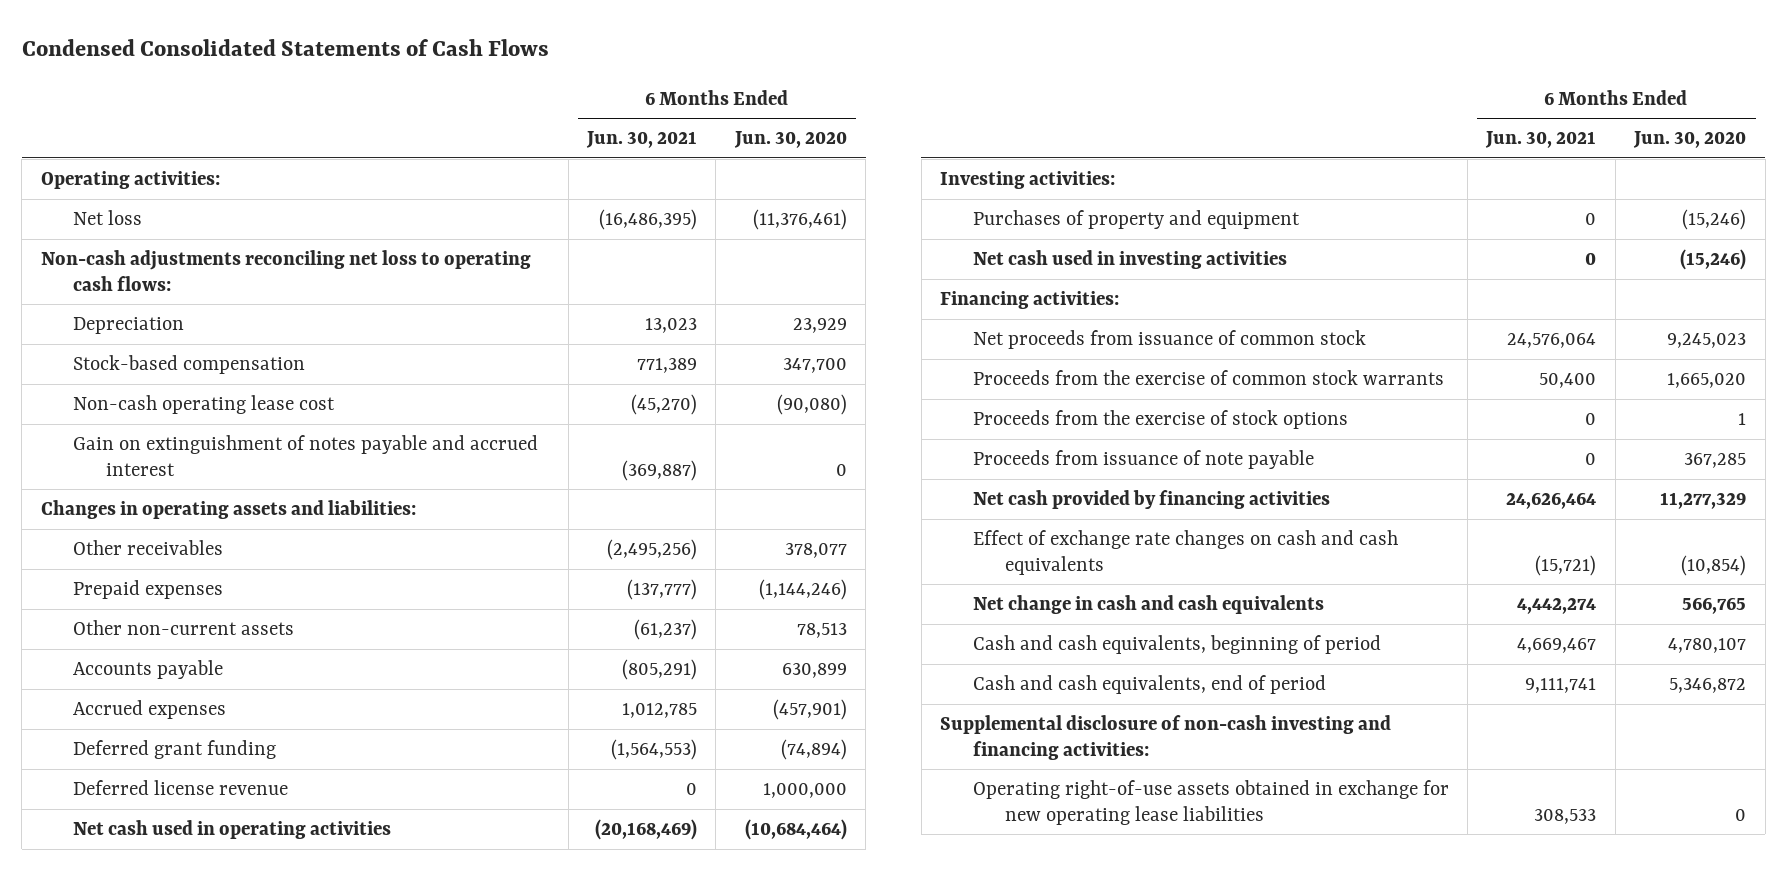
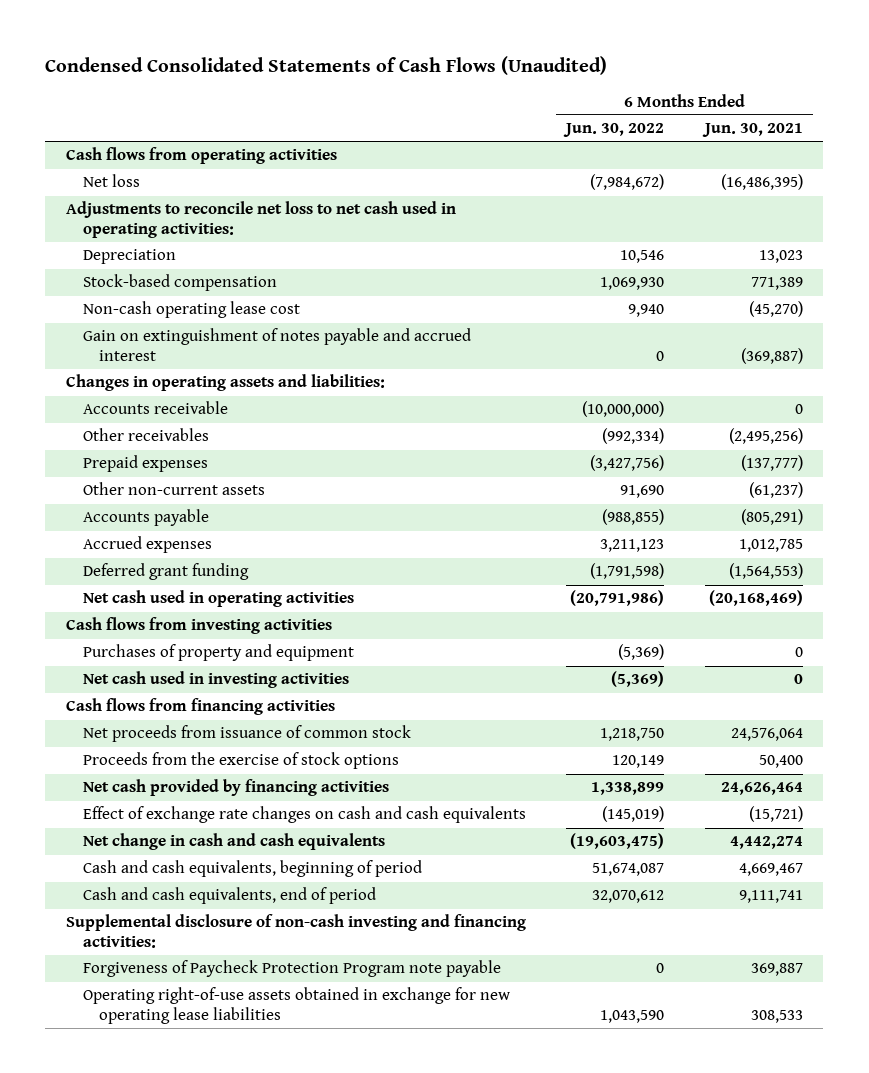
[21,39,549,57] Condensed Consolidated Statements of Cash Flows -> [45,55,608,75] Condensed Consolidated Statements of Cash Flows (Unaudited)
[733,131,847,149] Jun. 30, 2020 -> none
none -> [563,123,665,138] Jun. 30, 2022
[40,171,220,190] Operating activities: -> [65,147,337,165] Cash flows from operating activities
[40,250,531,291] Non-cash adjustments reconciling net loss to operating cash flows: -> [65,201,456,239] Adjustments to reconcile net loss to net cash used in operating activities:
none -> [82,401,228,415] Accounts receivable
[73,780,289,796] Deferred license revenue -> none
[940,171,1116,190] Investing activities: -> [65,617,332,635] Cash flows from investing activities
[940,291,1120,310] Financing activities: -> [65,698,335,716] Cash flows from financing activities
[972,410,1348,430] Proceeds from the exercise of stock options -> none
[972,450,1314,470] Proceeds from issuance of note payable -> none
[972,370,1444,386] Proceeds from the exercise of common stock warrants -> [82,752,399,770] Proceeds from the exercise of stock options
none -> [82,960,501,978] Forgiveness of Paycheck Protection Program note payable

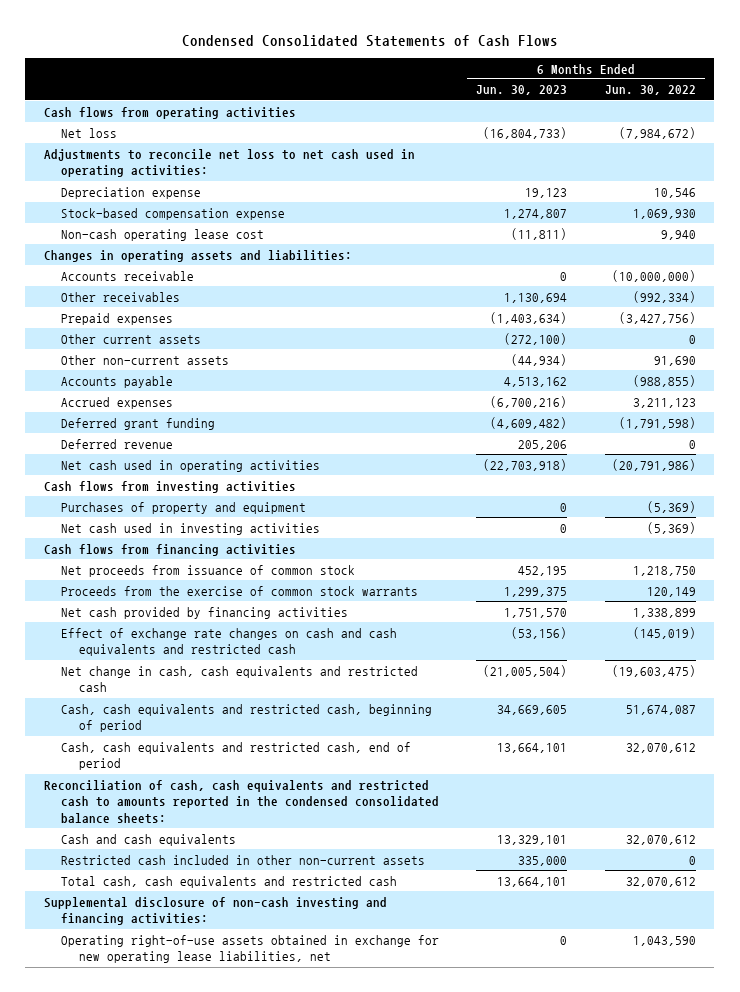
[45,55,608,75] Condensed Consolidated Statements of Cash Flows (Unaudited) -> [181,35,558,48] Condensed Consolidated Statements of Cash Flows
[702,123,804,138] Jun. 30, 2021 -> none
none -> [476,85,568,96] Jun. 30, 2023
[82,249,176,265] Depreciation -> [61,186,202,199] Depreciation expense
[82,274,277,292] Stock-based compensation -> [61,207,286,220] Stock-based compensation expense
[82,328,471,362] Gain on extinguishment of notes payable and accrued interest -> none
none -> [61,333,202,344] Other current assets
none -> [61,438,174,449] Deferred revenue
[82,752,399,770] Proceeds from the exercise of stock options -> [61,585,419,596] Proceeds from the exercise of common stock warrants
[82,806,526,824] Effect of exchange rate changes on cash and cash equivalents -> [61,627,398,657] Effect of exchange rate changes on cash and cash equivalents and restricted cash
[82,833,385,851] Net change in cash and cash equivalents -> [61,665,419,693] Net change in cash, cash equivalents and restricted cash
[82,860,422,878] Cash and cash equivalents, beginning of period -> [61,703,433,733] Cash, cash equivalents and restricted cash, beginning of period
[82,887,376,905] Cash and cash equivalents, end of period -> [61,741,412,771] Cash, cash equivalents and restricted cash, end of period
none -> [43,779,440,824] Reconciliation of cash, cash equivalents and restricted cash to amounts reported in the condensed consolidated balance sheets:
none -> [61,833,237,846] Cash and cash equivalents
none -> [61,854,426,865] Restricted cash included in other non-current assets
none -> [61,875,398,888] Total cash, cash equivalents and restricted cash
[82,960,501,978] Forgiveness of Paycheck Protection Program note payable -> none
[82,987,510,1025] Operating right-of-use assets obtained in exchange for new operating lease liabilities -> [61,934,440,964] Operating right-of-use assets obtained in exchange for new operating lease liabilities, net

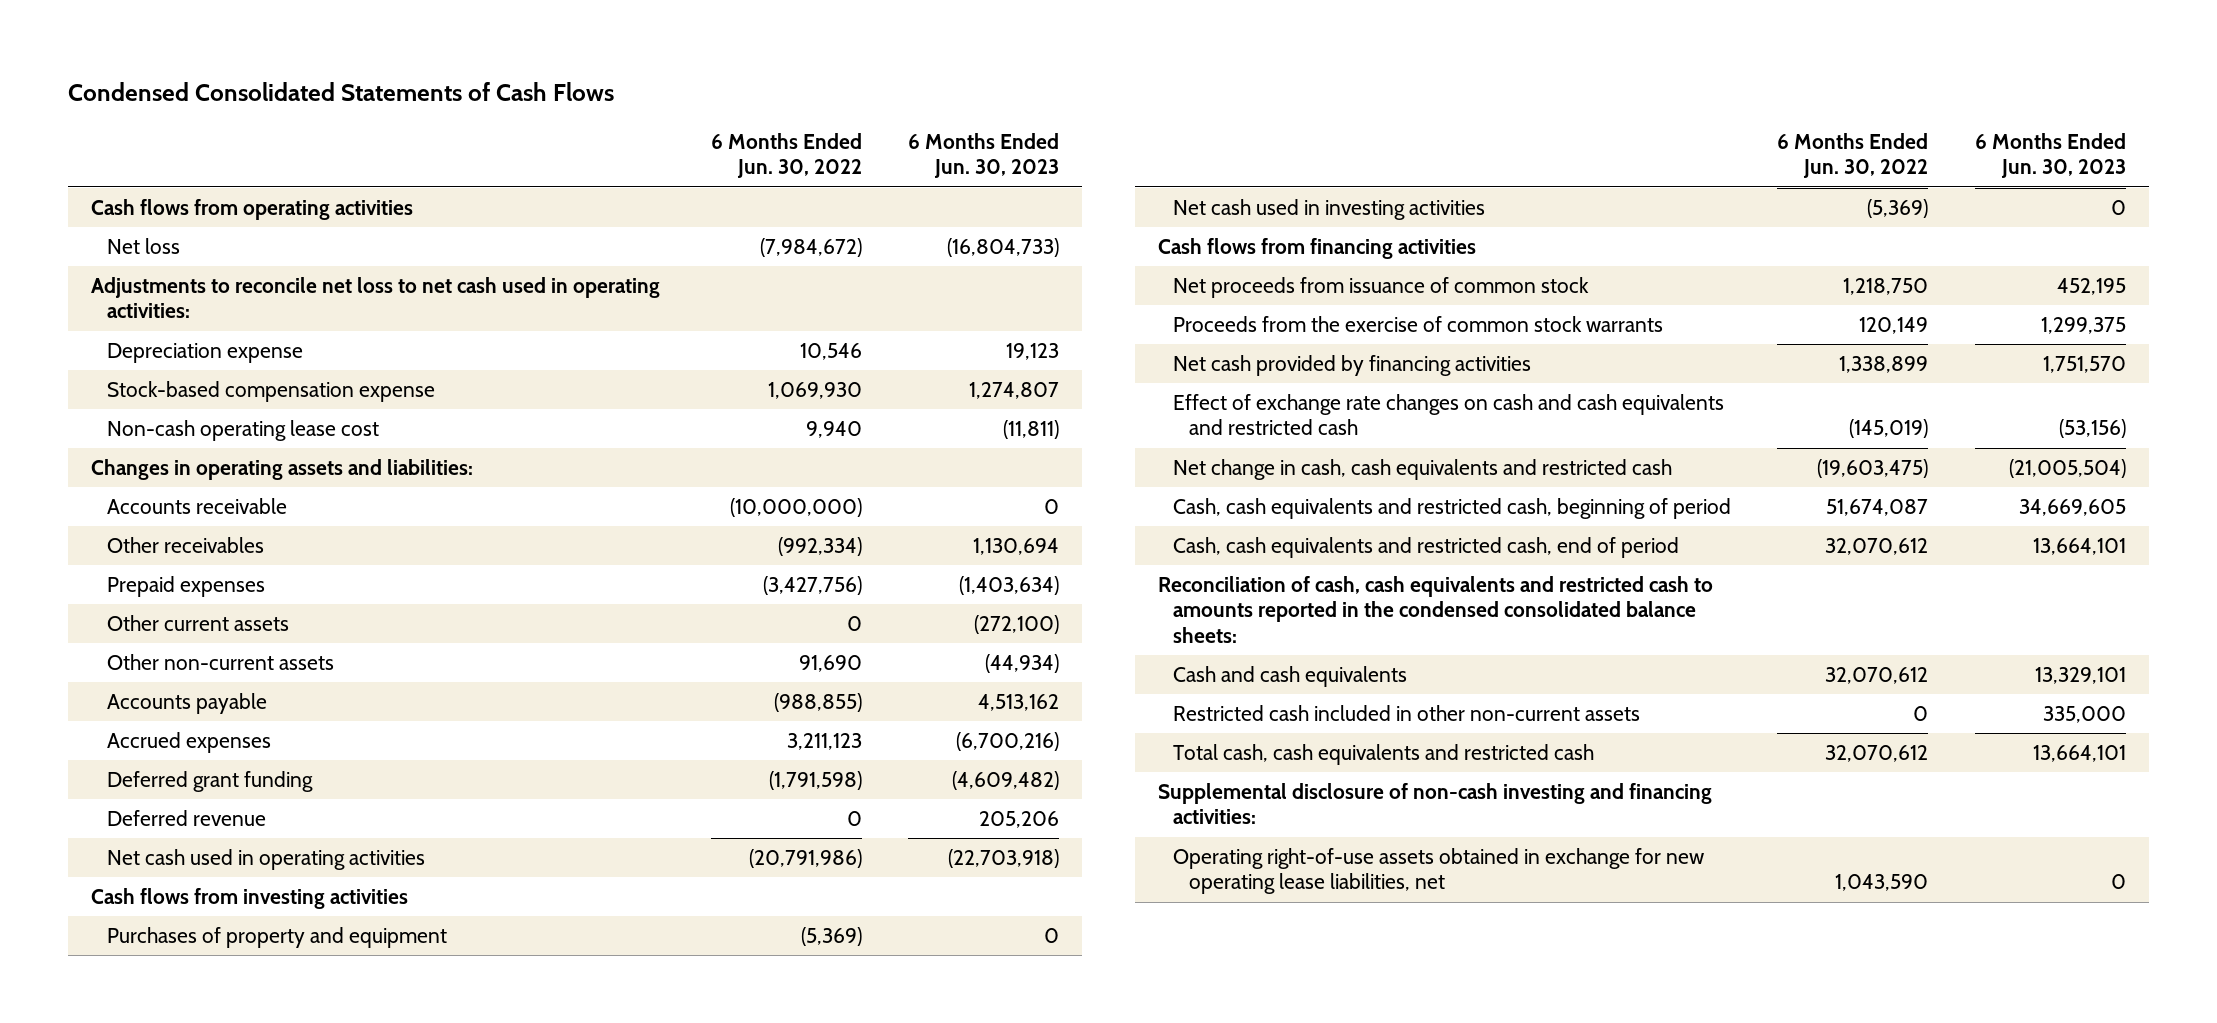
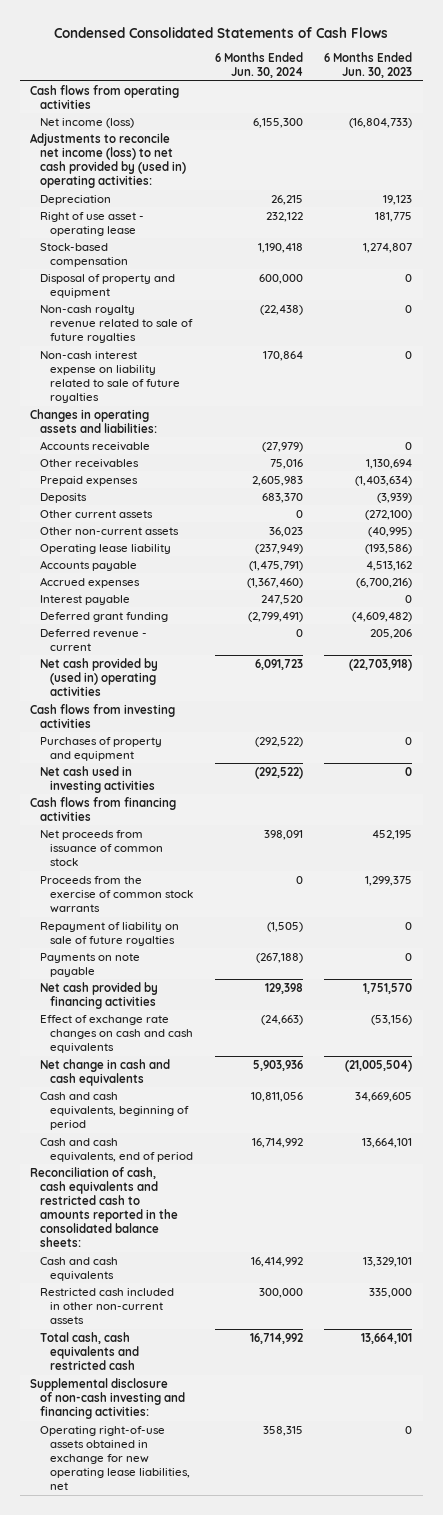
[710,132,862,179] 6 Months Ended Jun. 30, 2022 -> none
none -> [214,51,303,79] 6 Months Ended Jun. 30, 2024
[106,420,379,442] Non-cash operating lease cost -> none
[106,238,180,255] Net loss -> [40,117,135,128] Net income (loss)
[91,277,661,319] Adjustments to reconcile net loss to net cash used in operating activities: -> [30,132,187,189] Adjustments to reconcile net income (loss) to net cash provided by (used in) operating activities:
[106,343,303,364] Depreciation expense -> [40,194,112,205] Depreciation
none -> [40,211,145,236] Right of use asset - operating lease
[106,381,435,403] Stock-based compensation expense -> [40,242,128,267] Stock-based compensation
none -> [40,273,176,298] Disposal of property and equipment
none -> [40,304,193,344] Non-cash royalty revenue related to sale of future royalties
none -> [40,350,180,404] Non-cash interest expense on liability related to sale of future royalties
none -> [40,492,88,503] Deposits
[984,654,1059,674] (44,934) -> [368,526,413,537] (40,995)
none -> [40,543,172,554] Operating lease liability
none -> [40,594,131,605] Interest payable
[106,810,266,827] Deferred revenue -> [40,628,148,651] Deferred revenue - current
[106,849,425,871] Net cash used in operating activities -> [40,657,159,697] Net cash provided by (used in) operating activities
none -> [40,921,180,946] Repayment of liability on sale of future royalties
none -> [40,952,141,977] Payments on note payable
[1173,394,1725,436] Effect of exchange rate changes on cash and cash equivalents and restricted cash -> [40,1014,193,1054] Effect of exchange rate changes on cash and cash equivalents
[1173,459,1673,481] Net change in cash, cash equivalents and restricted cash -> [40,1058,171,1086] Net change in cash and cash equivalents
[1173,498,1732,520] Cash, cash equivalents and restricted cash, beginning of period -> [40,1091,189,1131] Cash and cash equivalents, beginning of period
[1173,537,1680,559] Cash, cash equivalents and restricted cash, end of period -> [40,1137,193,1162] Cash and cash equivalents, end of period
[1157,576,1713,643] Reconciliation of cash, cash equivalents and restricted cash to amounts reported in the condensed consolidated balance sheets: -> [30,1166,179,1248] Reconciliation of cash, cash equivalents and restricted cash to amounts reported in the consolidated balance sheets:

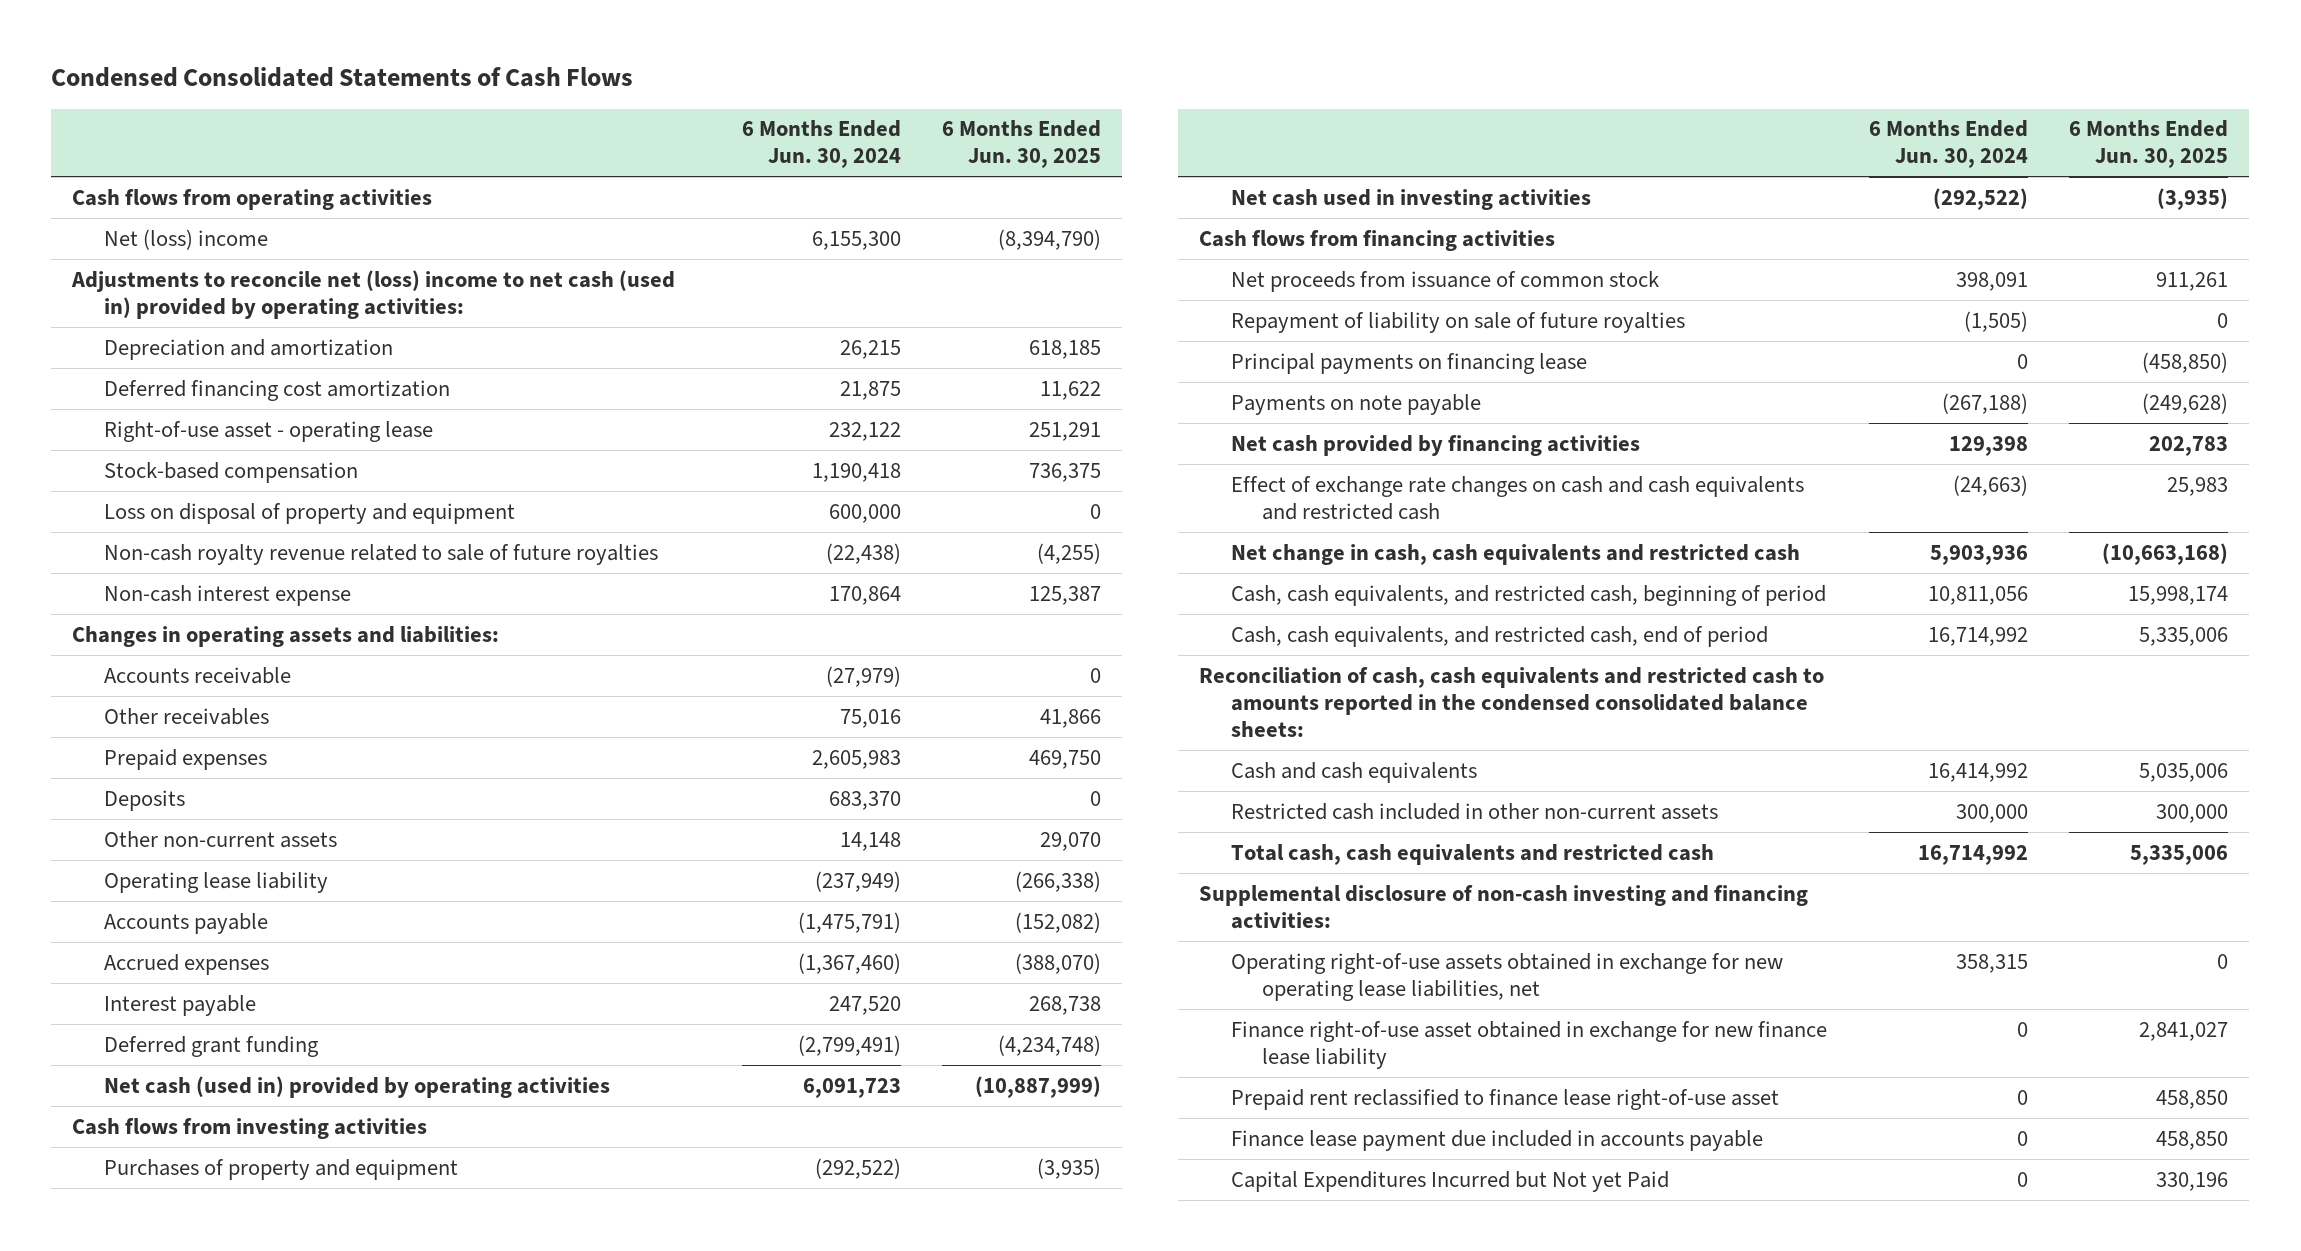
[324,51,413,79] 6 Months Ended Jun. 30, 2023 -> none
none -> [942,120,1102,169] 6 Months Ended Jun. 30, 2025
[40,117,135,128] Net income (loss) -> [103,228,268,250] Net (loss) income
[30,132,187,189] Adjustments to reconcile net income (loss) to net cash provided by (used in) operating activities: -> [71,269,676,319] Adjustments to reconcile net (loss) income to net cash (used in) provided by operating activities:
[40,194,112,205] Depreciation -> [103,338,393,360] Depreciation and amortization
none -> [103,379,450,401] Deferred financing cost amortization
[40,211,145,236] Right of use asset - operating lease -> [103,420,433,442] Right-of-use asset - operating lease
[40,273,176,298] Disposal of property and equipment -> [103,502,515,524] Loss on disposal of property and equipment
[40,350,180,404] Non-cash interest expense on liability related to sale of future royalties -> [103,584,351,606] Non-cash interest expense
[40,509,154,518] Other current assets -> none
[268,526,303,537] 36,023 -> [839,831,901,851] 14,148
[40,628,148,651] Deferred revenue - current -> none
[40,657,159,697] Net cash provided by (used in) operating activities -> [103,1075,610,1098] Net cash (used in) provided by operating activities
[40,875,193,914] Proceeds from the exercise of common stock warrants -> none
none -> [1230,352,1587,374] Principal payments on financing lease
[40,1014,193,1054] Effect of exchange rate changes on cash and cash equivalents -> [1230,475,1804,520] Effect of exchange rate changes on cash and cash equivalents and restricted cash
[40,1058,171,1086] Net change in cash and cash equivalents -> [1230,543,1800,565] Net change in cash, cash equivalents and restricted cash
[40,1091,189,1131] Cash and cash equivalents, beginning of period -> [1230,584,1826,606] Cash, cash equivalents, and restricted cash, beginning of period
[40,1137,193,1162] Cash and cash equivalents, end of period -> [1230,625,1768,647] Cash, cash equivalents, and restricted cash, end of period
[30,1166,179,1248] Reconciliation of cash, cash equivalents and restricted cash to amounts reported in the consolidated balance sheets: -> [1199,666,1825,738] Reconciliation of cash, cash equivalents and restricted cash to amounts reported in the condensed consolidated balance sheets:
none -> [1230,1020,1827,1069] Finance right-of-use asset obtained in exchange for new finance lease liability
none -> [1230,1088,1779,1110] Prepaid rent reclassified to finance lease right-of-use asset
none -> [1230,1129,1763,1151] Finance lease payment due included in accounts payable
none -> [1230,1170,1669,1192] Capital Expenditures Incurred but Not yet Paid

